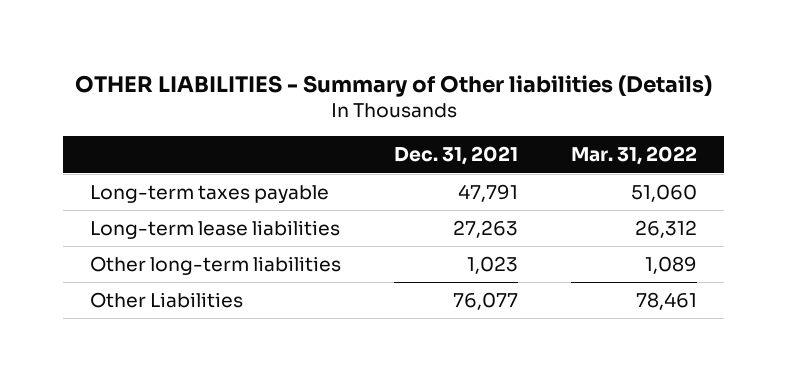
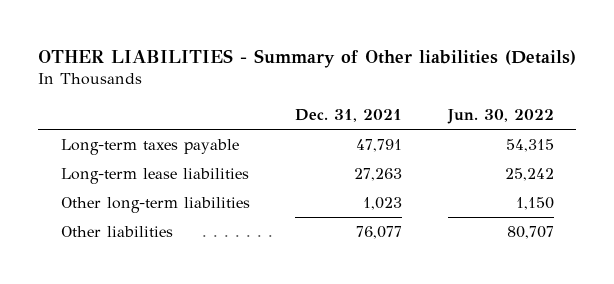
[571,146,698,166] Mar. 31, 2022 -> none
none -> [446,109,554,125] Jun. 30, 2022
[89,292,243,309] Other Liabilities -> [60,226,173,238] Other liabilities

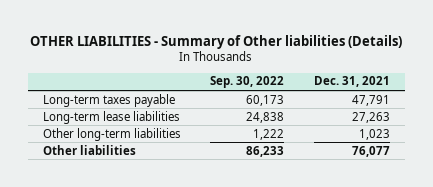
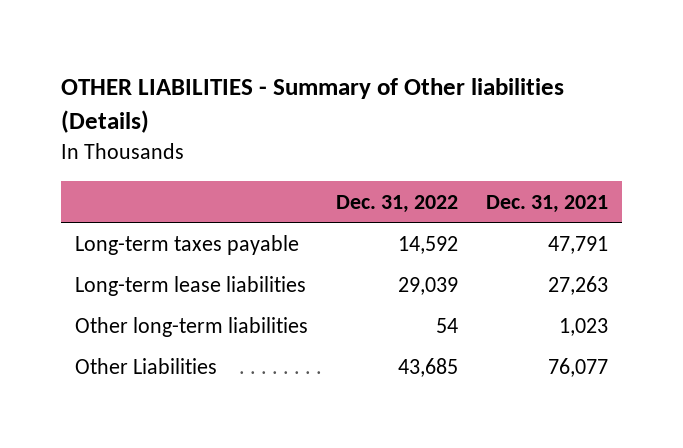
[210,76,285,89] Sep. 30, 2022 -> none
none -> [336,194,459,213] Dec. 31, 2022
[42,144,136,155] Other liabilities -> [75,357,218,374] Other Liabilities

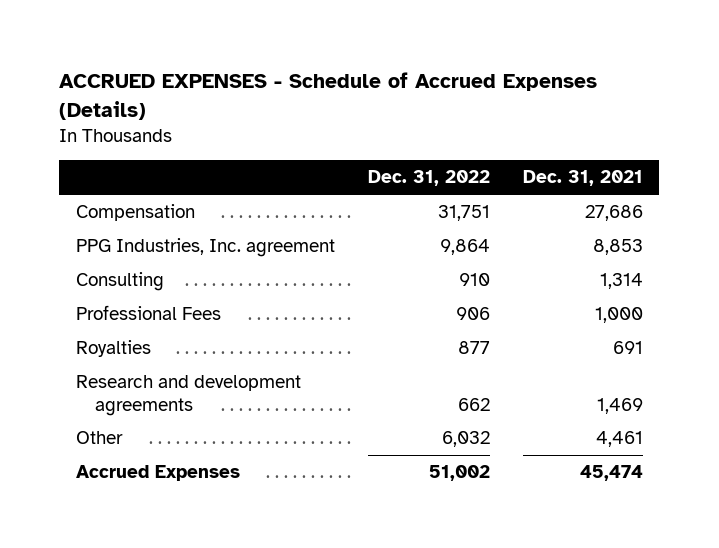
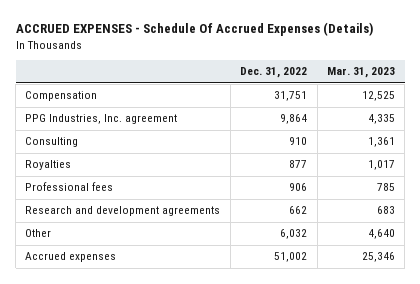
[59,72,598,120] ACCRUED EXPENSES - Schedule of Accrued Expenses (Details) -> [15,22,373,37] ACCRUED EXPENSES - Schedule Of Accrued Expenses (Details)
[522,170,643,187] Dec. 31, 2021 -> none
none -> [326,67,395,79] Mar. 31, 2023
[75,305,221,321] Professional Fees -> none
none -> [25,182,114,192] Professional fees
[75,465,240,482] Accrued Expenses -> [25,252,117,263] Accrued expenses

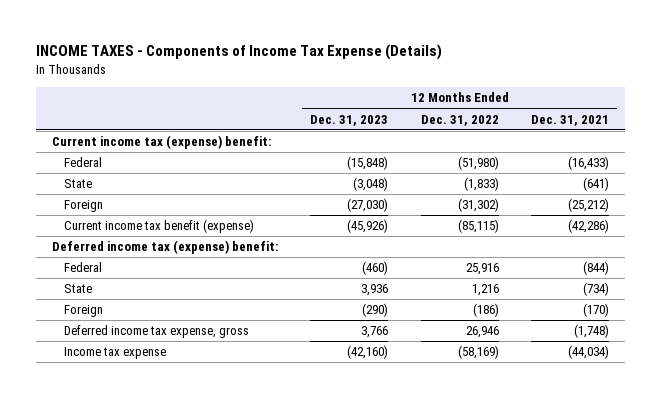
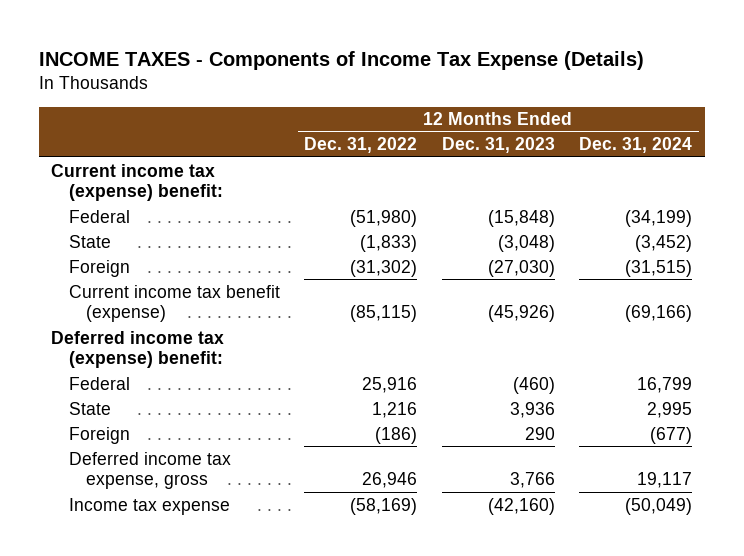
[531,114,610,126] Dec. 31, 2021 -> none
none -> [579,137,693,154] Dec. 31, 2024
[362,303,389,318] (290) -> [524,426,555,440] 290

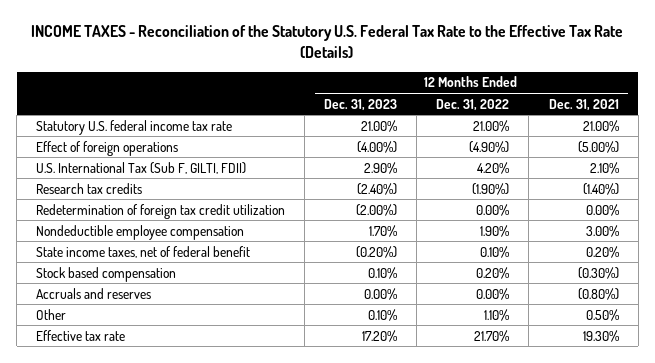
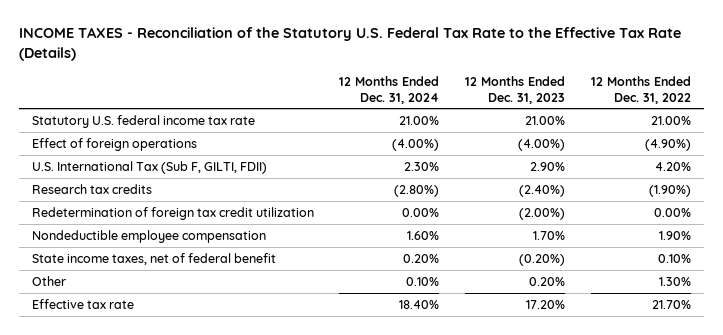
[548,98,619,111] Dec. 31, 2021 -> none
none -> [339,76,440,104] 12 Months Ended Dec. 31, 2024
[36,266,177,282] Stock based compensation -> none
[36,287,152,299] Accruals and reserves -> none
[368,308,398,321] 0.10% -> [529,276,566,286] 0.20%
[484,308,510,321] 1.10% -> [659,276,692,286] 1.30%

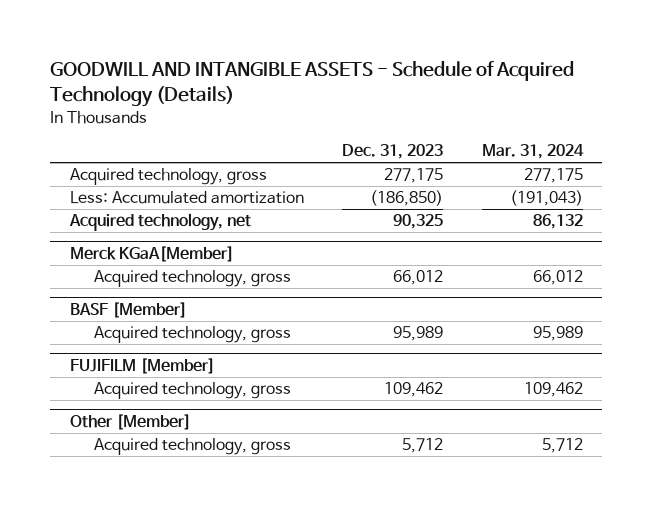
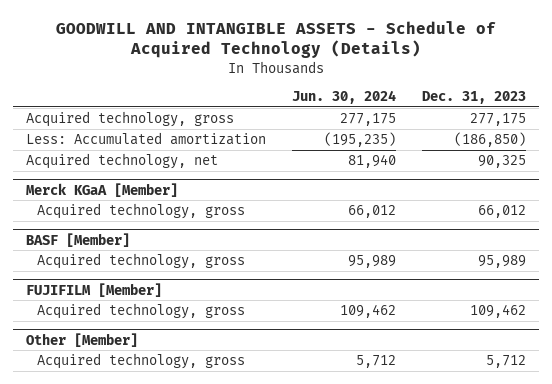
[481,144,584,160] Mar. 31, 2024 -> none
none -> [292,90,397,105] Jun. 30, 2024
[69,245,234,262] Merck KGaA[Member] -> [25,182,178,197] Merck KGaA [Member]

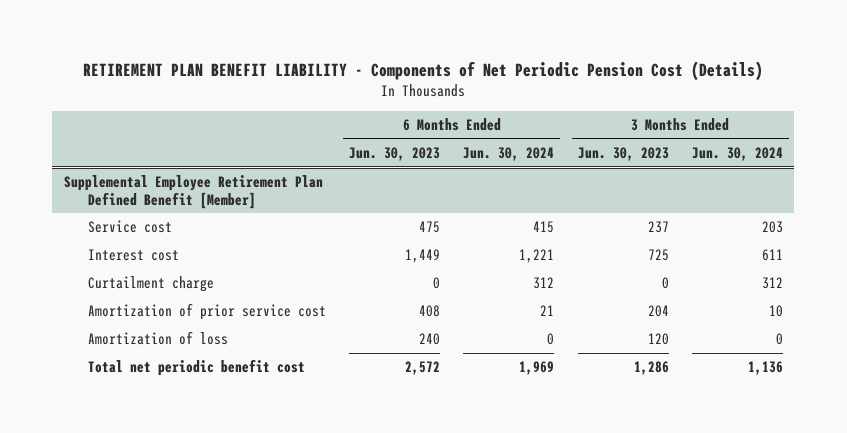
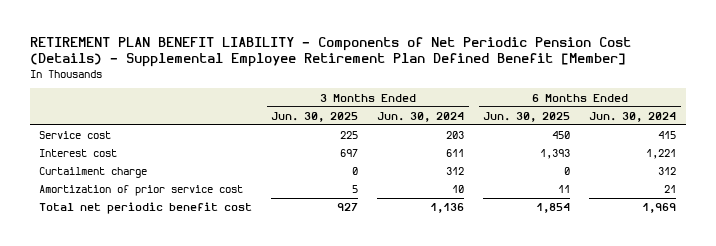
[83,60,764,81] RETIREMENT PLAN BENEFIT LIABILITY - Components of Net Periodic Pension Cost (Details) -> [29,36,631,68] RETIREMENT PLAN BENEFIT LIABILITY - Components of Net Periodic Pension Cost (Details) - Supplemental Employee Retirement Plan Defined Benefit [Member]
[349,146,441,161] Jun. 30, 2023 -> none
[577,146,669,161] Jun. 30, 2023 -> none
none -> [271,111,359,122] Jun. 30, 2025
none -> [483,111,571,122] Jun. 30, 2025
[63,175,323,209] Supplemental Employee Retirement Plan Defined Benefit [Member] -> none
[87,331,228,346] Amortization of loss -> none

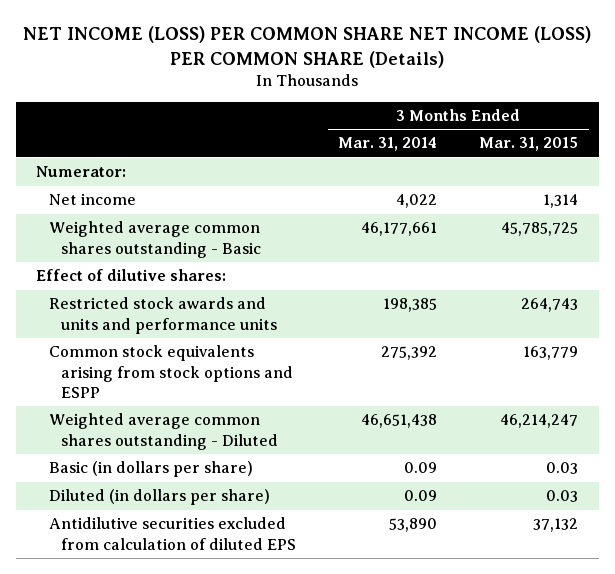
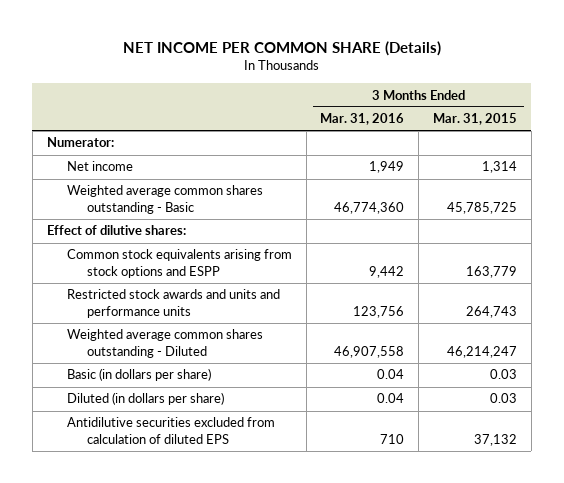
[23,26,592,68] NET INCOME (LOSS) PER COMMON SHARE NET INCOME (LOSS) PER COMMON SHARE (Details) -> [122,40,441,56] NET INCOME PER COMMON SHARE (Details)
[338,137,438,152] Mar. 31, 2014 -> none
none -> [320,113,405,126] Mar. 31, 2016
[48,297,278,334] Restricted stock awards and units and performance units -> [66,289,280,318] Restricted stock awards and units and performance units

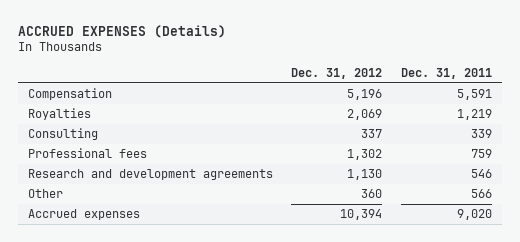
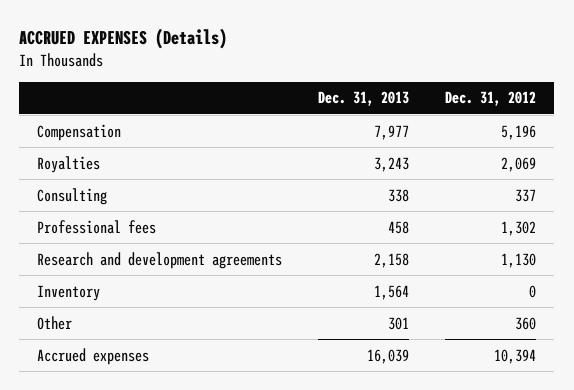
[401,67,493,79] Dec. 31, 2011 -> none
none -> [318,91,410,107] Dec. 31, 2013
none -> [37,284,101,301] Inventory

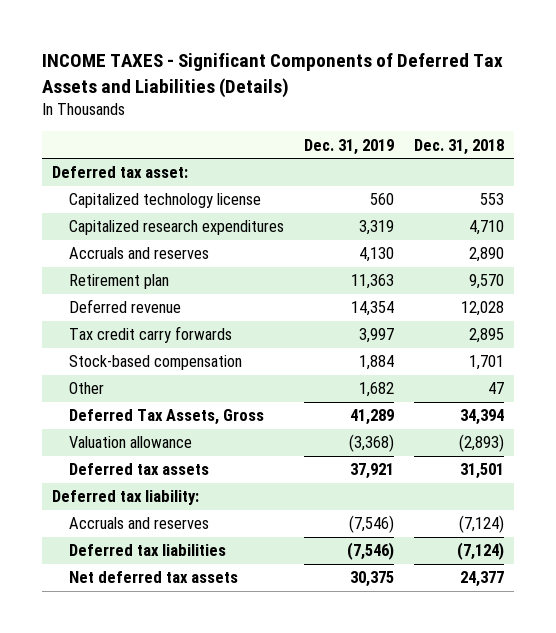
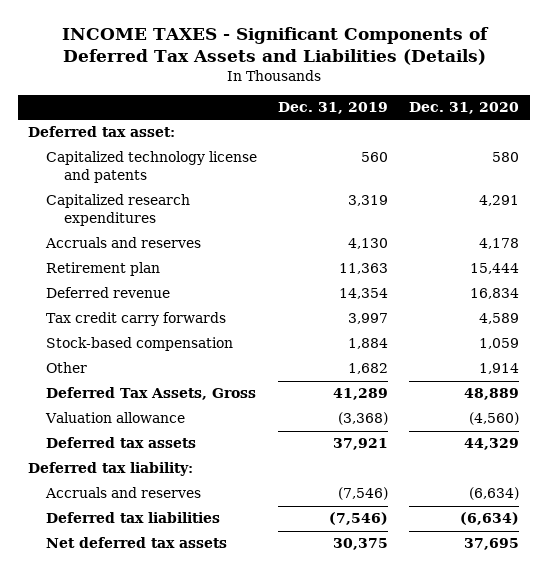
[414,138,505,155] Dec. 31, 2018 -> none
none -> [409,102,520,115] Dec. 31, 2020
[68,193,261,209] Capitalized technology license -> [45,151,257,184] Capitalized technology license and patents

